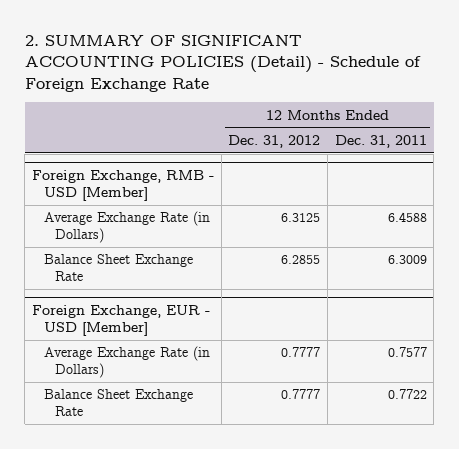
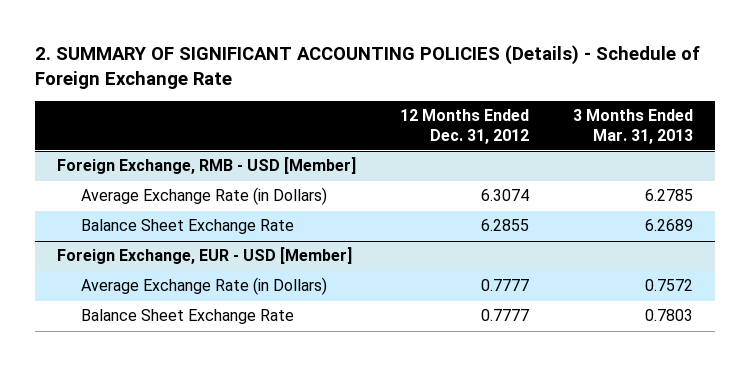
[24,34,421,92] 2. SUMMARY OF SIGNIFICANT ACCOUNTING POLICIES (Detail) - Schedule of Foreign Exchange Rate -> [35,45,701,89] 2. SUMMARY OF SIGNIFICANT ACCOUNTING POLICIES (Details) - Schedule of Foreign Exchange Rate
[334,134,427,148] Dec. 31, 2011 -> none
none -> [573,109,694,144] 3 Months Ended Mar. 31, 2013
[281,213,321,223] 6.3125 -> [481,189,530,202] 6.3074

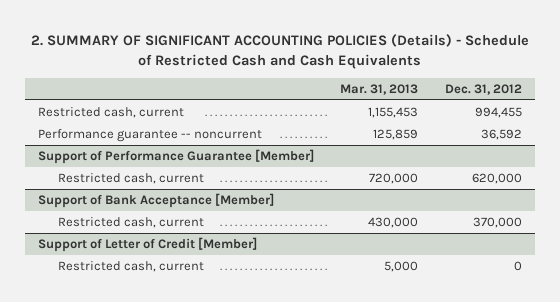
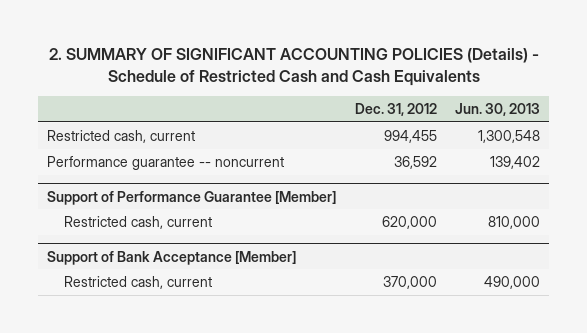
[340,83,419,95] Mar. 31, 2013 -> none
none -> [454,103,540,117] Jun. 30, 2013
[38,237,258,253] Support of Letter of Credit [Member] -> none
[58,261,205,273] Restricted cash, current -> none

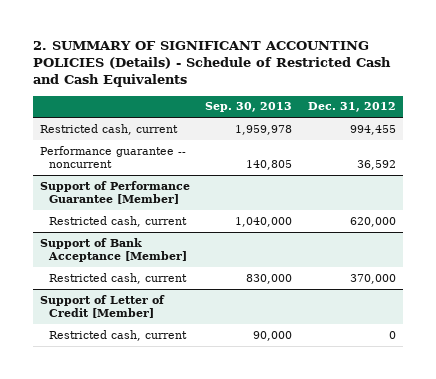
[454,103,540,117] Jun. 30, 2013 -> none
none -> [205,102,293,113] Sep. 30, 2013
none -> [40,294,166,319] Support of Letter of Credit [Member]
none -> [48,329,187,341] Restricted cash, current

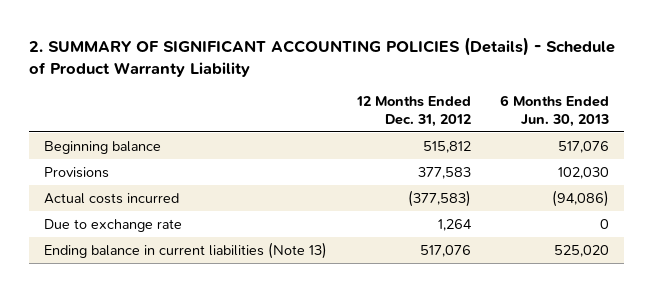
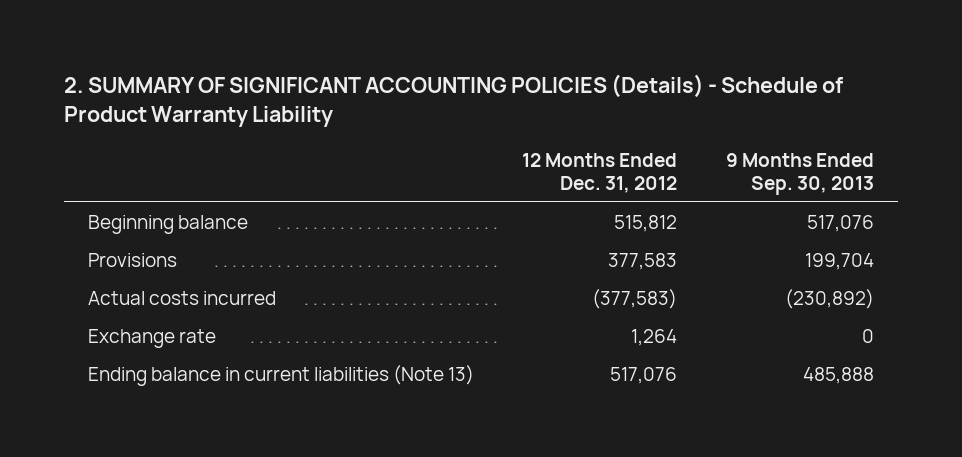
[500,95,610,128] 6 Months Ended Jun. 30, 2013 -> none
none -> [725,152,874,196] 9 Months Ended Sep. 30, 2013
[44,218,183,232] Due to exchange rate -> [87,328,216,348] Exchange rate

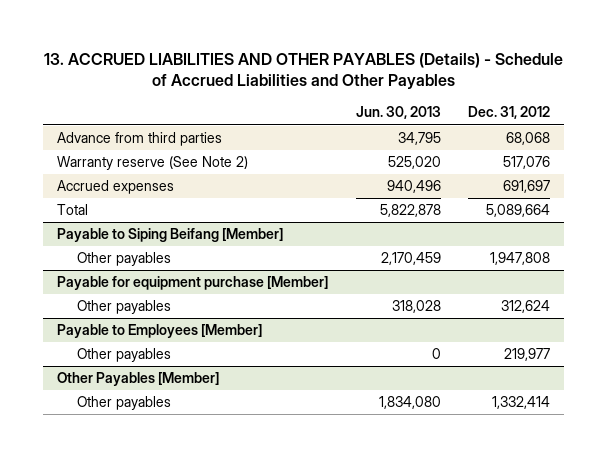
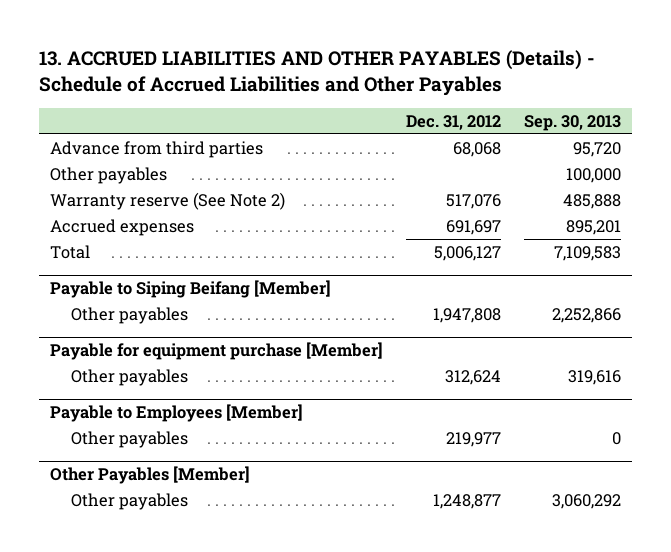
[355,106,441,120] Jun. 30, 2013 -> none
none -> [523,114,621,131] Sep. 30, 2013
none -> [50,167,168,185] Other payables
[486,204,551,218] 5,089,664 -> [434,246,502,262] 5,006,127
[492,396,551,410] 1,332,414 -> [433,494,502,510] 1,248,877

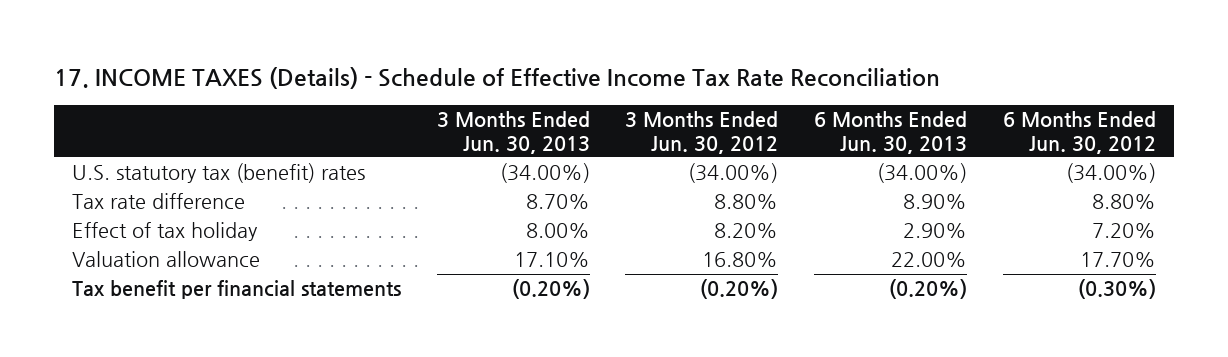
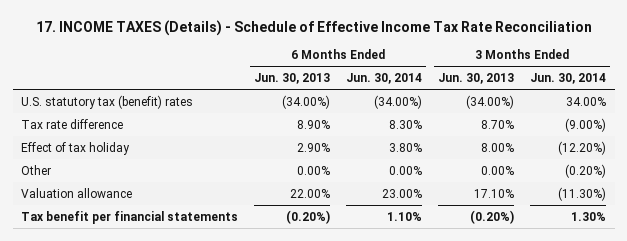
[625,111,779,154] 3 Months Ended Jun. 30, 2012 -> none
[1003,111,1157,154] 6 Months Ended Jun. 30, 2012 -> none
none -> [346,73,423,85] Jun. 30, 2014
none -> [530,73,607,85] Jun. 30, 2014
none -> [20,164,51,175] Other

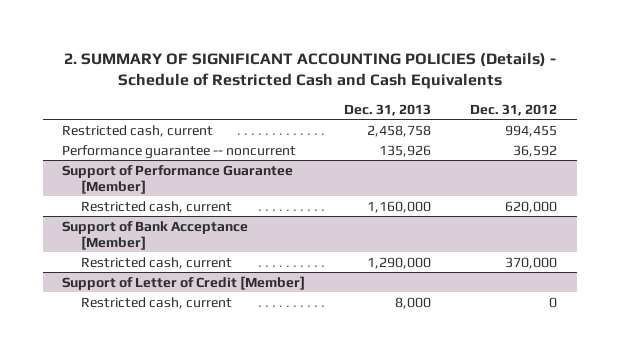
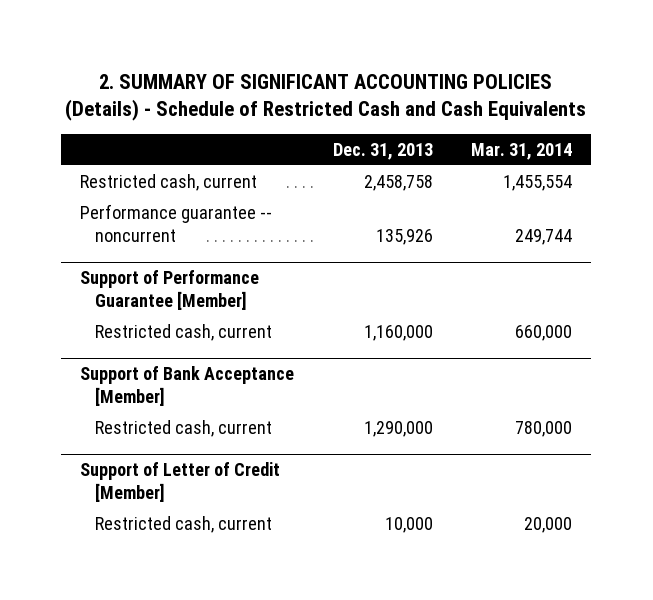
[470,103,558,116] Dec. 31, 2012 -> none
none -> [471,142,573,160] Mar. 31, 2014
[395,296,432,309] 8,000 -> [384,516,433,533] 10,000

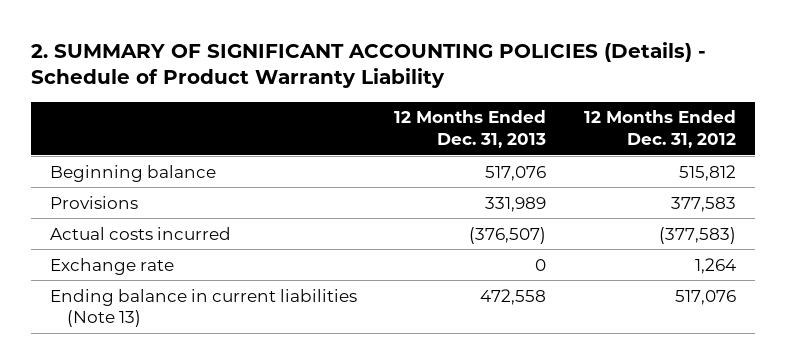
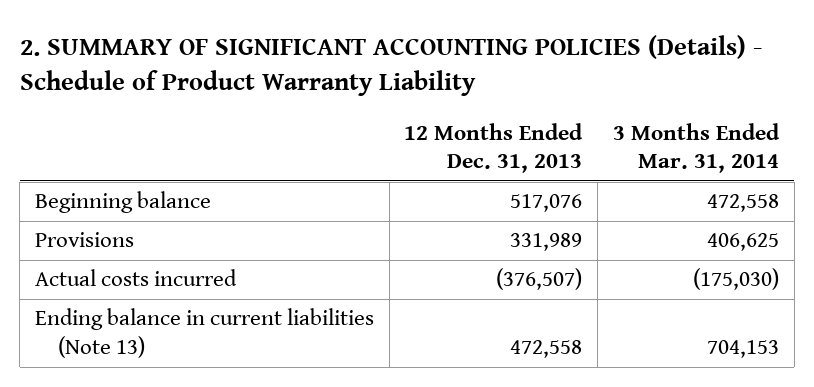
[583,110,736,149] 12 Months Ended Dec. 31, 2012 -> none
none -> [612,122,780,174] 3 Months Ended Mar. 31, 2014
[49,257,174,275] Exchange rate -> none

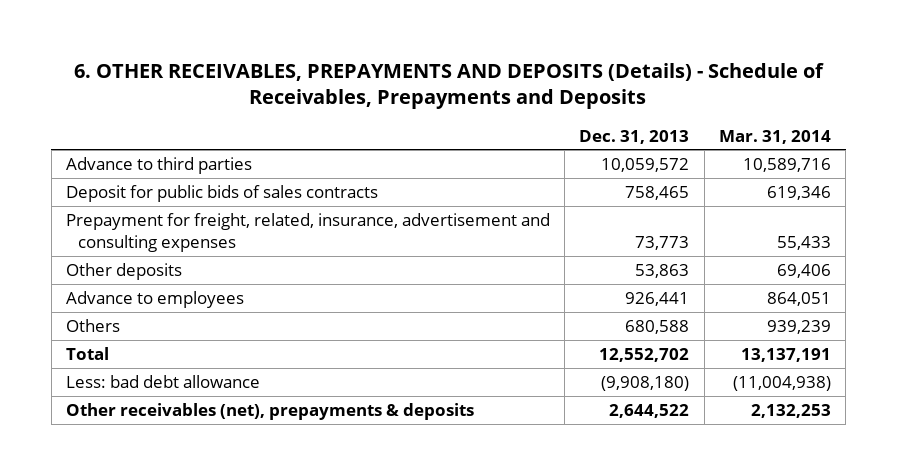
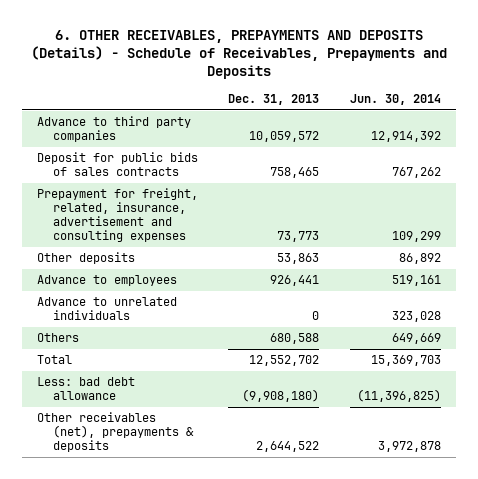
[719,129,832,144] Mar. 31, 2014 -> none
none -> [349,93,441,105] Jun. 30, 2014
[65,156,252,174] Advance to third parties -> [37,116,192,143] Advance to third party companies
none -> [37,297,178,321] Advance to unrelated individuals

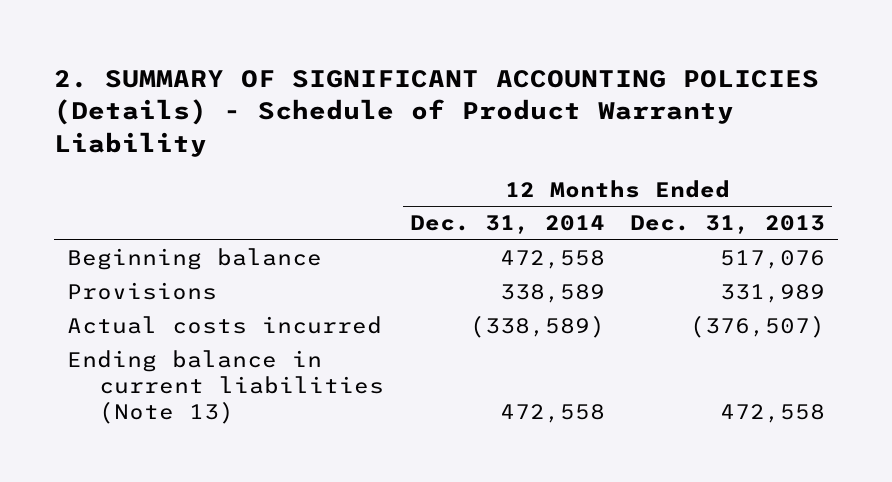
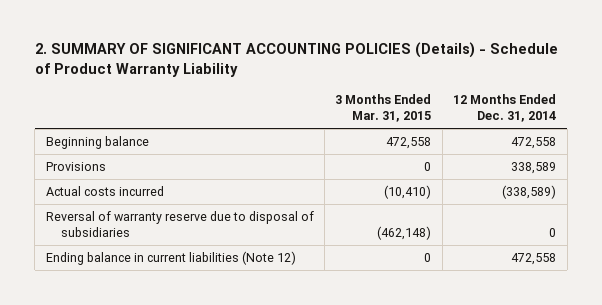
[630,215,826,235] Dec. 31, 2013 -> none
none -> [335,93,432,123] 3 Months Ended Mar. 31, 2015
none -> [45,210,314,238] Reversal of warranty reserve due to disposal of subsidiaries
[66,350,385,424] Ending balance in current liabilities (Note 13) -> [45,250,296,265] Ending balance in current liabilities (Note 12)

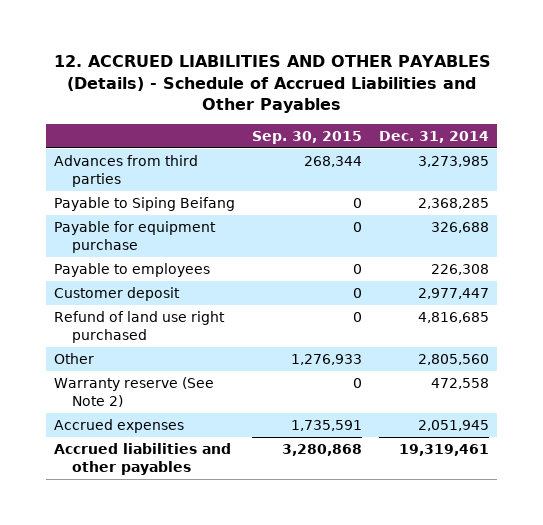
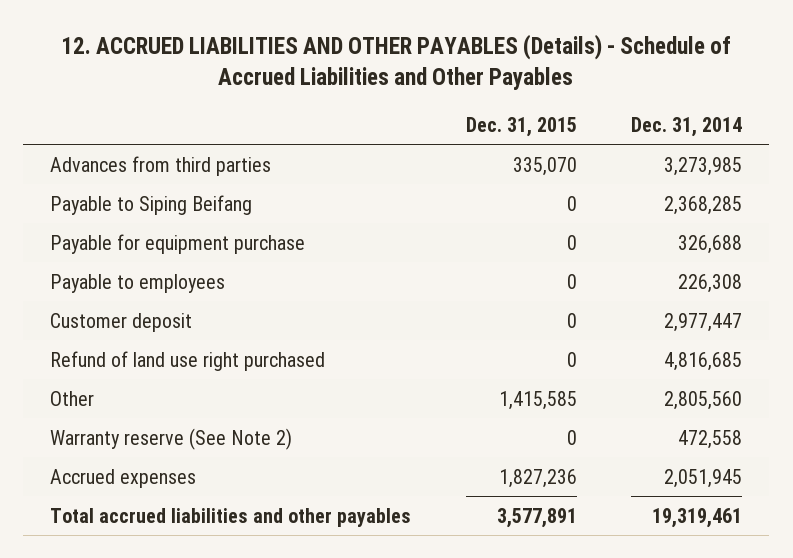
[252,130,363,144] Sep. 30, 2015 -> none
none -> [465,116,577,137] Dec. 31, 2015
[54,443,232,475] Accrued liabilities and other payables -> [50,507,412,527] Total accrued liabilities and other payables

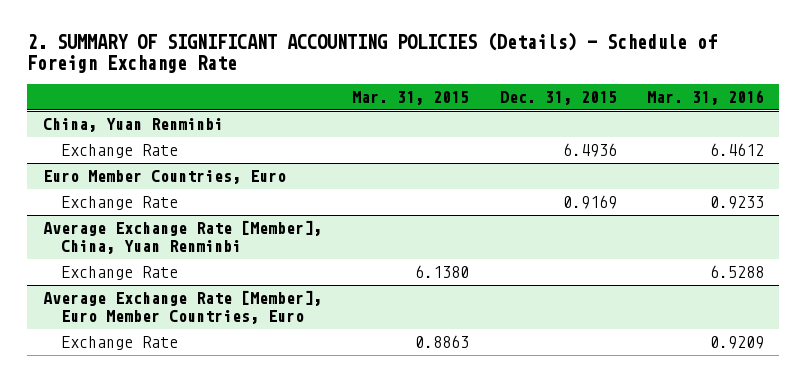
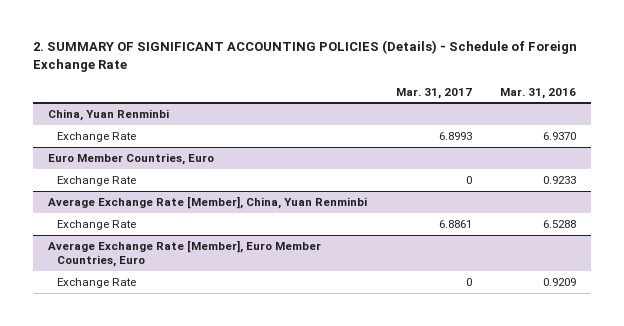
[352,91,470,106] Mar. 31, 2015 -> none
[499,91,617,106] Dec. 31, 2015 -> none
none -> [395,87,472,99] Mar. 31, 2017
[710,143,765,157] 6.4612 -> [543,131,577,140] 6.9370

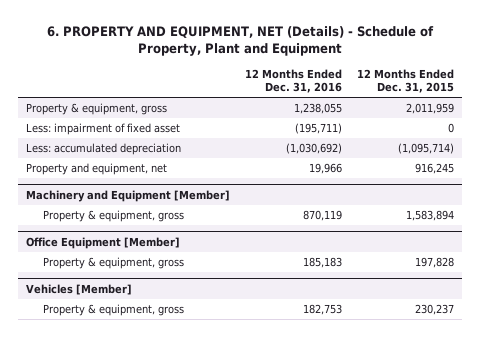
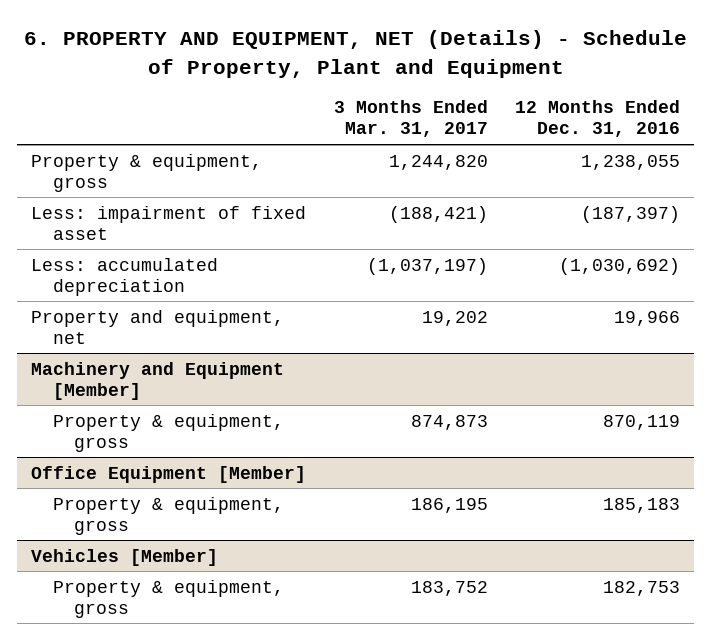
[357,68,455,94] 12 Months Ended Dec. 31, 2015 -> none
none -> [333,100,488,138] 3 Months Ended Mar. 31, 2017
[295,123,343,135] (195,711) -> [581,205,681,223] (187,397)

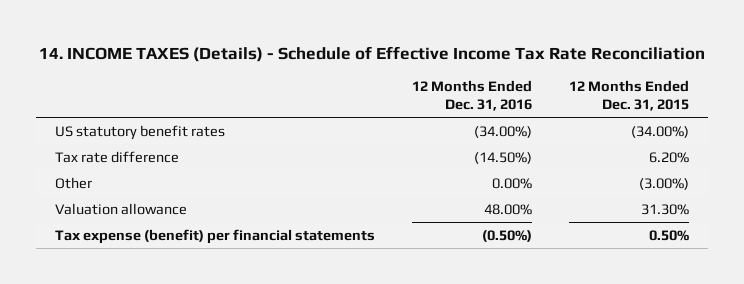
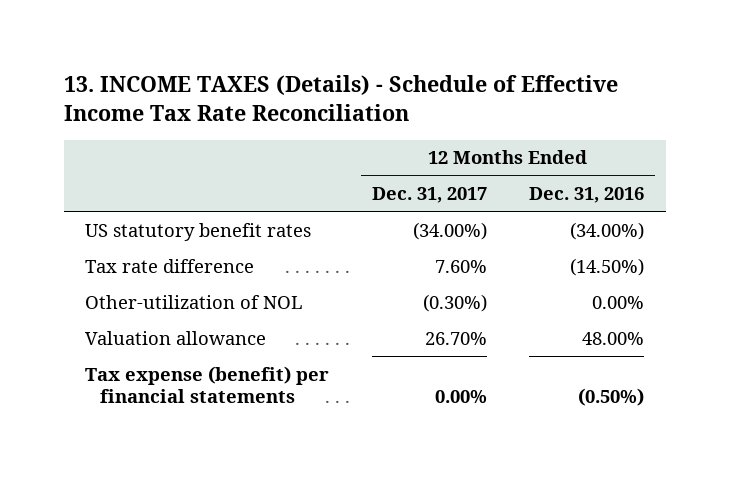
[38,45,705,62] 14. INCOME TAXES (Details) - Schedule of Effective Income Tax Rate Reconciliation -> [63,75,618,122] 13. INCOME TAXES (Details) - Schedule of Effective Income Tax Rate Reconciliation
[569,80,690,112] 12 Months Ended Dec. 31, 2015 -> none
none -> [371,187,487,204] Dec. 31, 2017
[54,176,92,189] Other -> [85,294,304,309] Other-utilization of NOL

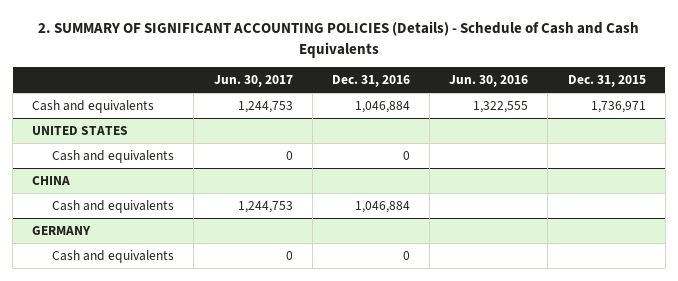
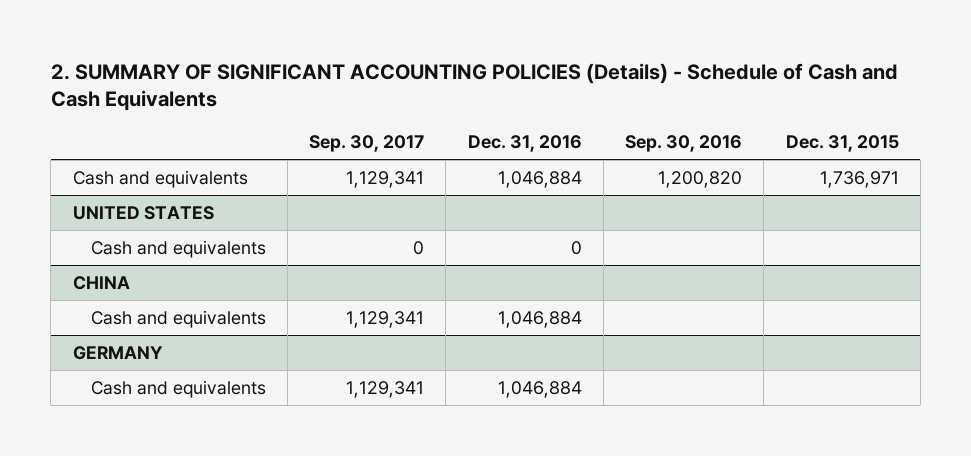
[213,75,293,88] Jun. 30, 2017 -> none
[449,75,529,88] Jun. 30, 2016 -> none
none -> [309,134,425,152] Sep. 30, 2017
none -> [625,134,743,152] Sep. 30, 2016
[402,250,410,260] 0 -> [497,380,582,398] 1,046,884

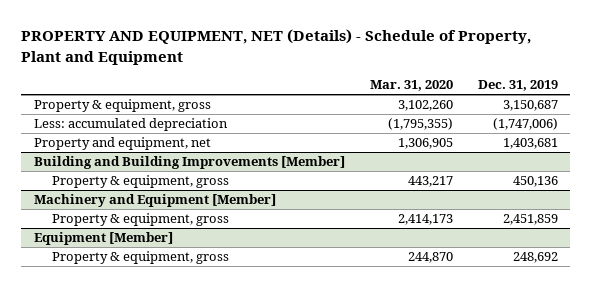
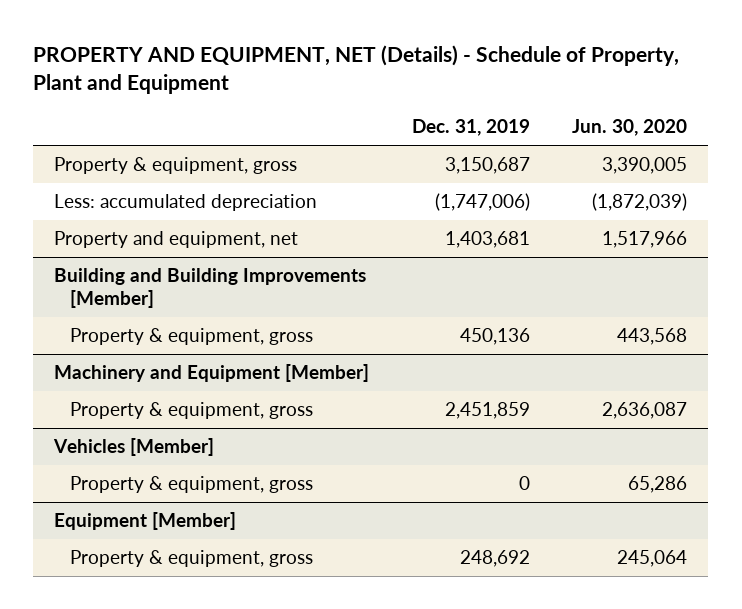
[369,79,453,91] Mar. 31, 2020 -> none
none -> [572,119,688,137] Jun. 30, 2020
none -> [53,438,215,457] Vehicles [Member]
none -> [69,476,313,494] Property & equipment, gross

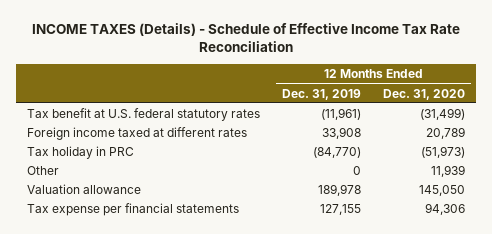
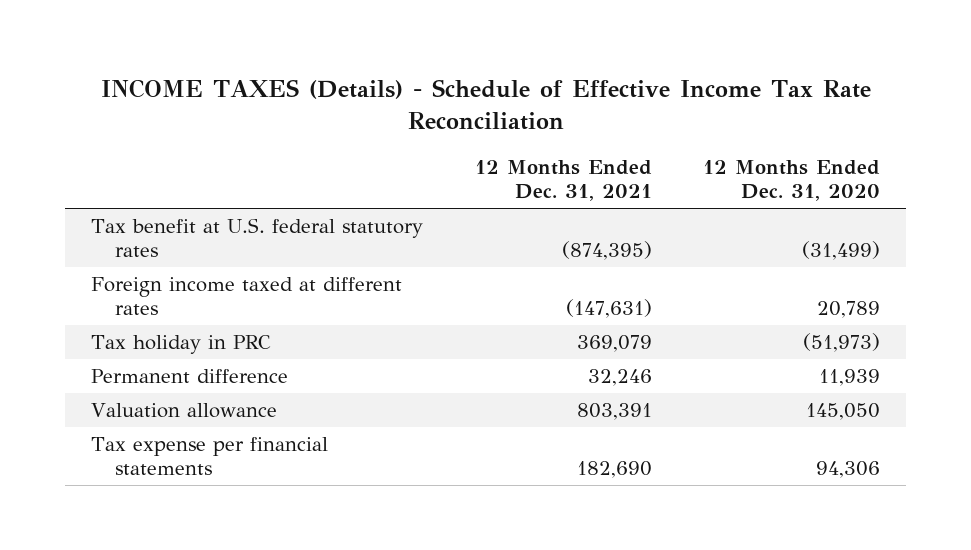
[282,88,362,100] Dec. 31, 2019 -> none
none -> [474,160,652,202] 12 Months Ended Dec. 31, 2021
[26,166,59,176] Other -> [90,369,288,384] Permanent difference

